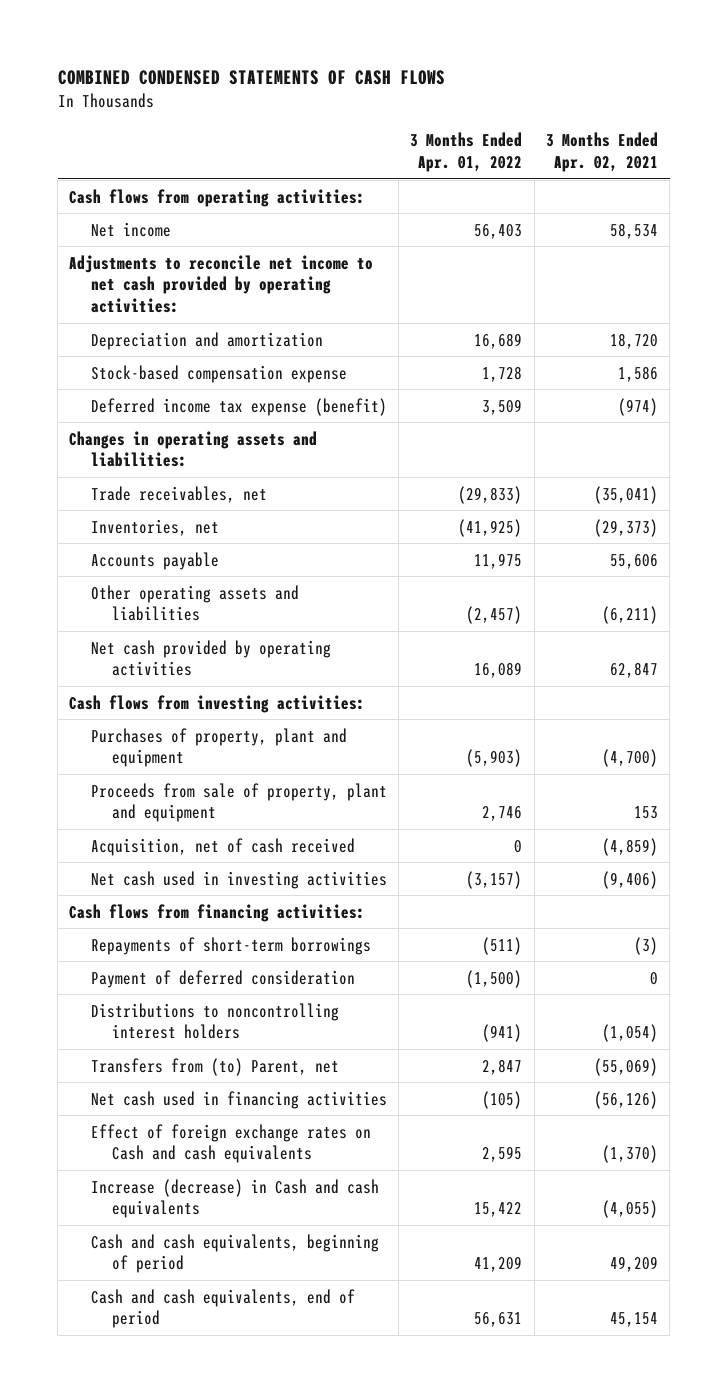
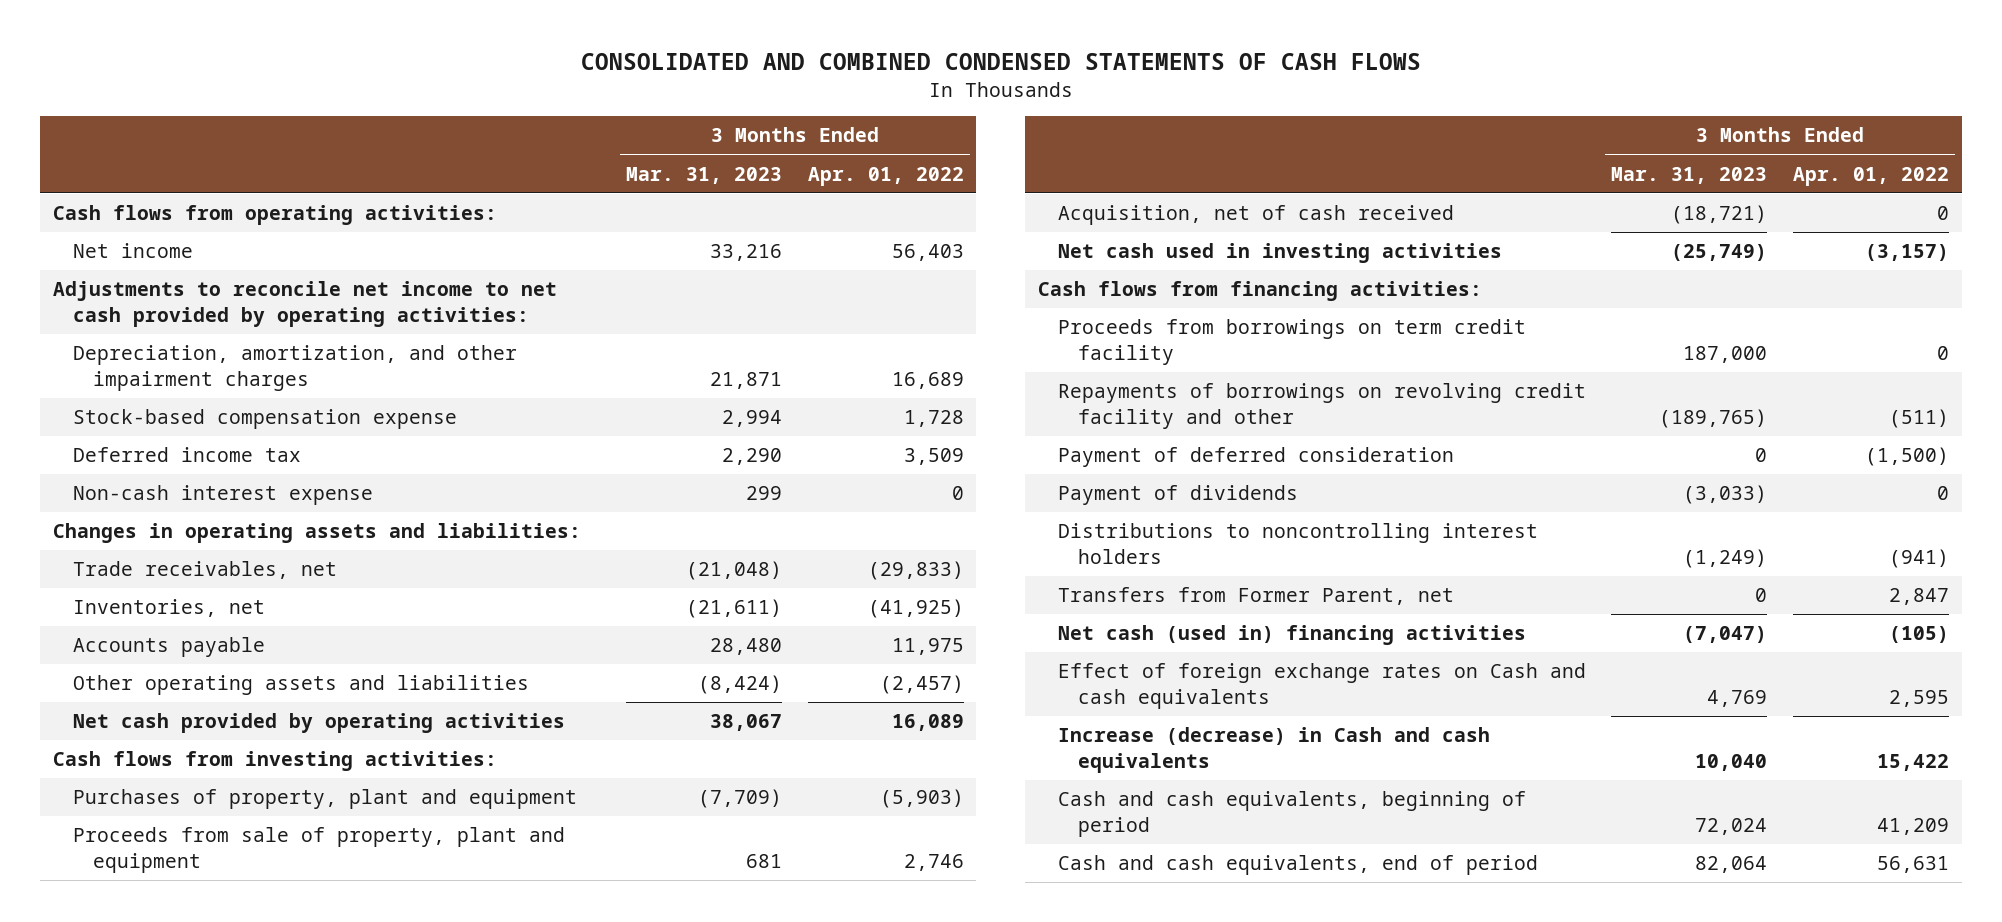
[57,69,445,85] COMBINED CONDENSED STATEMENTS OF CASH FLOWS -> [580,53,1421,71] CONSOLIDATED AND COMBINED CONDENSED STATEMENTS OF CASH FLOWS
[545,132,658,173] 3 Months Ended Apr. 02, 2021 -> none
none -> [626,166,783,184] Mar. 31, 2023
[90,331,323,350] Depreciation and amortization -> [72,345,517,391] Depreciation, amortization, and other impairment charges
[90,397,387,416] Deferred income tax expense (benefit) -> [72,447,301,463] Deferred income tax
none -> [72,485,373,506] Non-cash interest expense
none -> [1057,319,1526,365] Proceeds from borrowings on term credit facility
[90,936,371,955] Repayments of short-term borrowings -> [1057,383,1586,429] Repayments of borrowings on revolving credit facility and other
none -> [1057,485,1298,506] Payment of dividends
[90,1057,339,1076] Transfers from (to) Parent, net -> [1057,587,1454,606] Transfers from Former Parent, net
[90,1090,387,1109] Net cash used in financing activities -> [1057,625,1526,646] Net cash (used in) financing activities

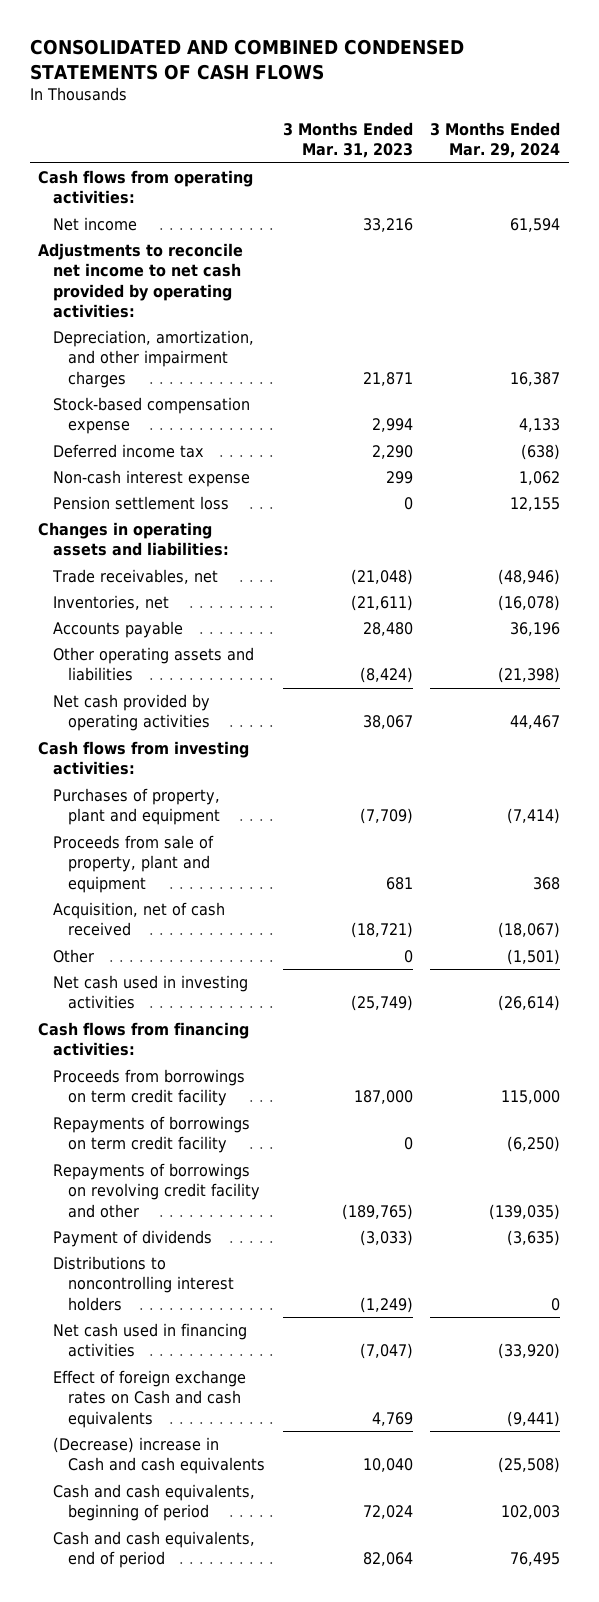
[807,166,964,186] Apr. 01, 2022 -> none
none -> [430,122,561,159] 3 Months Ended Mar. 29, 2024
none -> [53,496,230,511] Pension settlement loss
none -> [53,949,95,964] Other
none -> [53,1116,251,1154] Repayments of borrowings on term credit facility
[1057,447,1454,468] Payment of deferred consideration -> none
[1057,587,1454,606] Transfers from Former Parent, net -> none
[1057,625,1526,646] Net cash (used in) financing activities -> [53,1323,248,1358] Net cash used in financing activities
[1057,727,1490,773] Increase (decrease) in Cash and cash equivalents -> [53,1437,266,1475] (Decrease) increase in Cash and cash equivalents

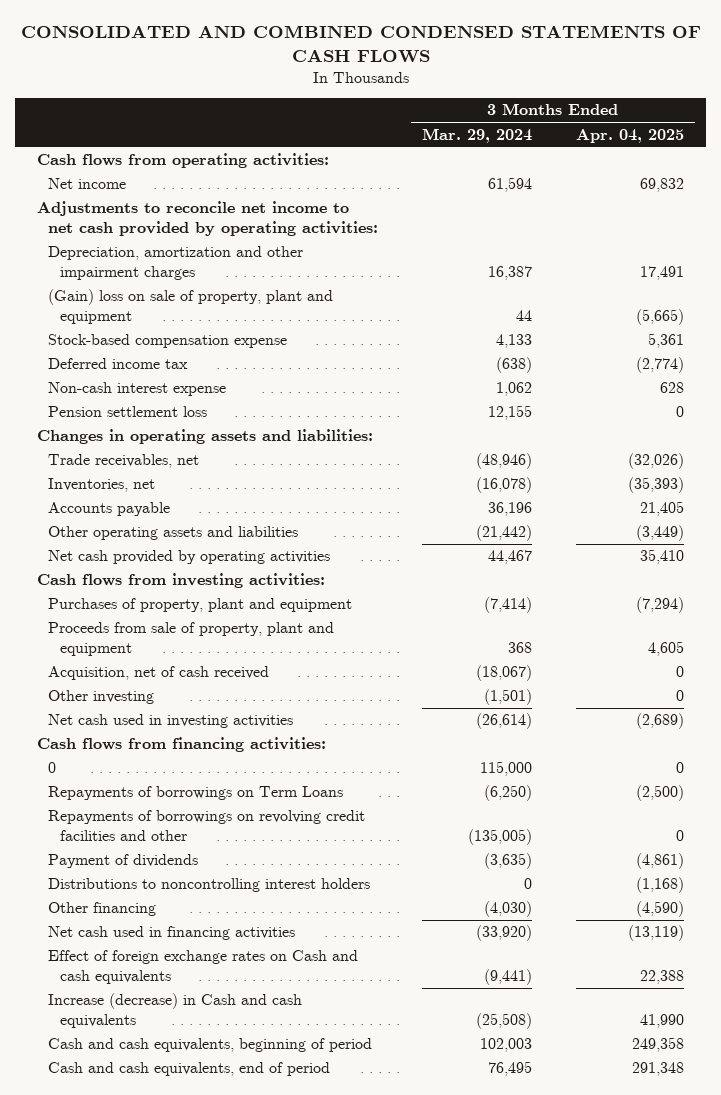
[282,122,413,159] 3 Months Ended Mar. 31, 2023 -> none
none -> [576,128,685,143] Apr. 04, 2025
[53,330,255,388] Depreciation, amortization, and other impairment charges -> [48,246,304,280] Depreciation, amortization and other impairment charges
none -> [48,289,334,324] (Gain) loss on sale of property, plant and equipment
[498,667,561,684] (21,398) -> [476,525,533,542] (21,442)
[53,949,95,964] Other -> [48,690,155,705] Other investing
[53,1069,246,1107] Proceeds from borrowings on term credit facility -> [48,762,57,774] 0
[53,1116,251,1154] Repayments of borrowings on term credit facility -> [48,786,344,801] Repayments of borrowings on Term Loans
[53,1163,261,1218] Repayments of borrowings on revolving credit facility and other -> [48,810,366,841] Repayments of borrowings on revolving credit facilities and other
[489,1203,561,1220] (139,035) -> [468,828,533,845] (135,005)
none -> [48,902,157,917] Other financing
[53,1437,266,1475] (Decrease) increase in Cash and cash equivalents -> [48,993,303,1028] Increase (decrease) in Cash and cash equivalents

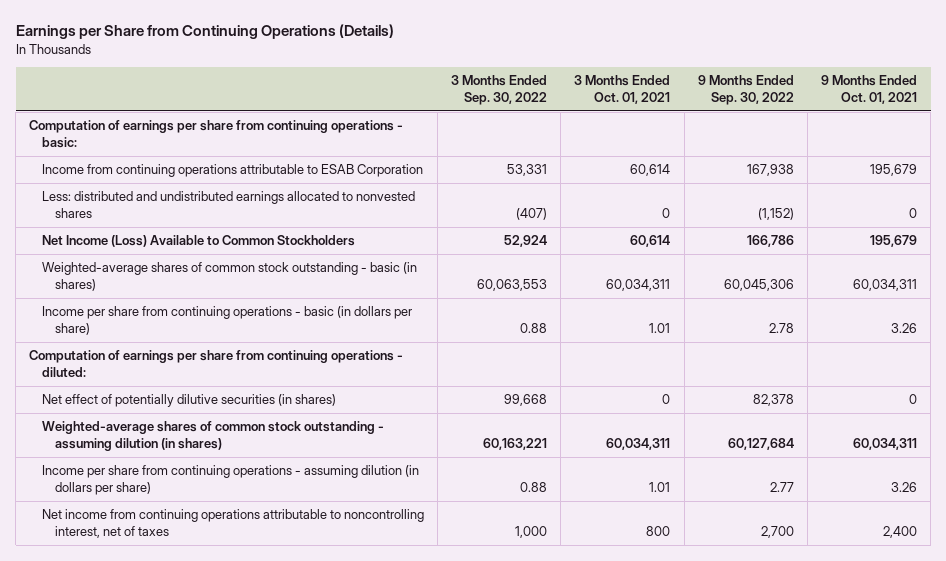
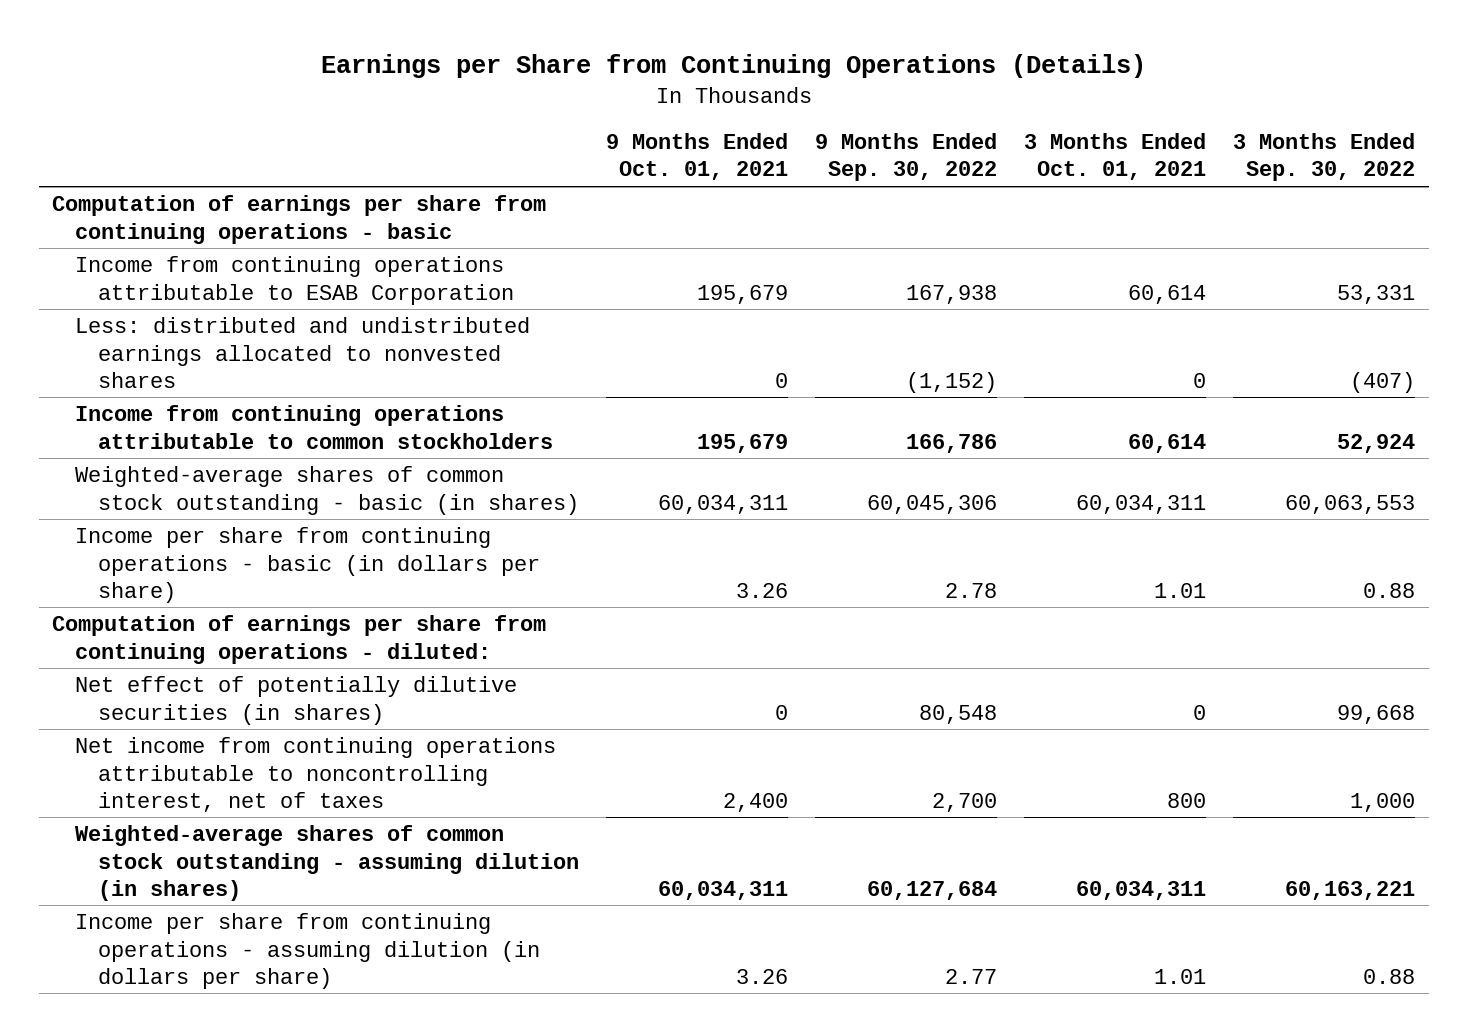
[29,120,404,149] Computation of earnings per share from continuing operations - basic: -> [52,195,547,244] Computation of earnings per share from continuing operations - basic
[42,235,356,248] Net Income (Loss) Available to Common Stockholders -> [75,405,554,449] Income from continuing operations attributable to common stockholders
[752,394,794,407] 82,378 -> [919,704,998,724] 80,548
[42,509,425,539] Net income from continuing operations attributable to noncontrolling interest, net of taxes -> [75,737,557,812] Net income from continuing operations attributable to noncontrolling interest, net of taxes

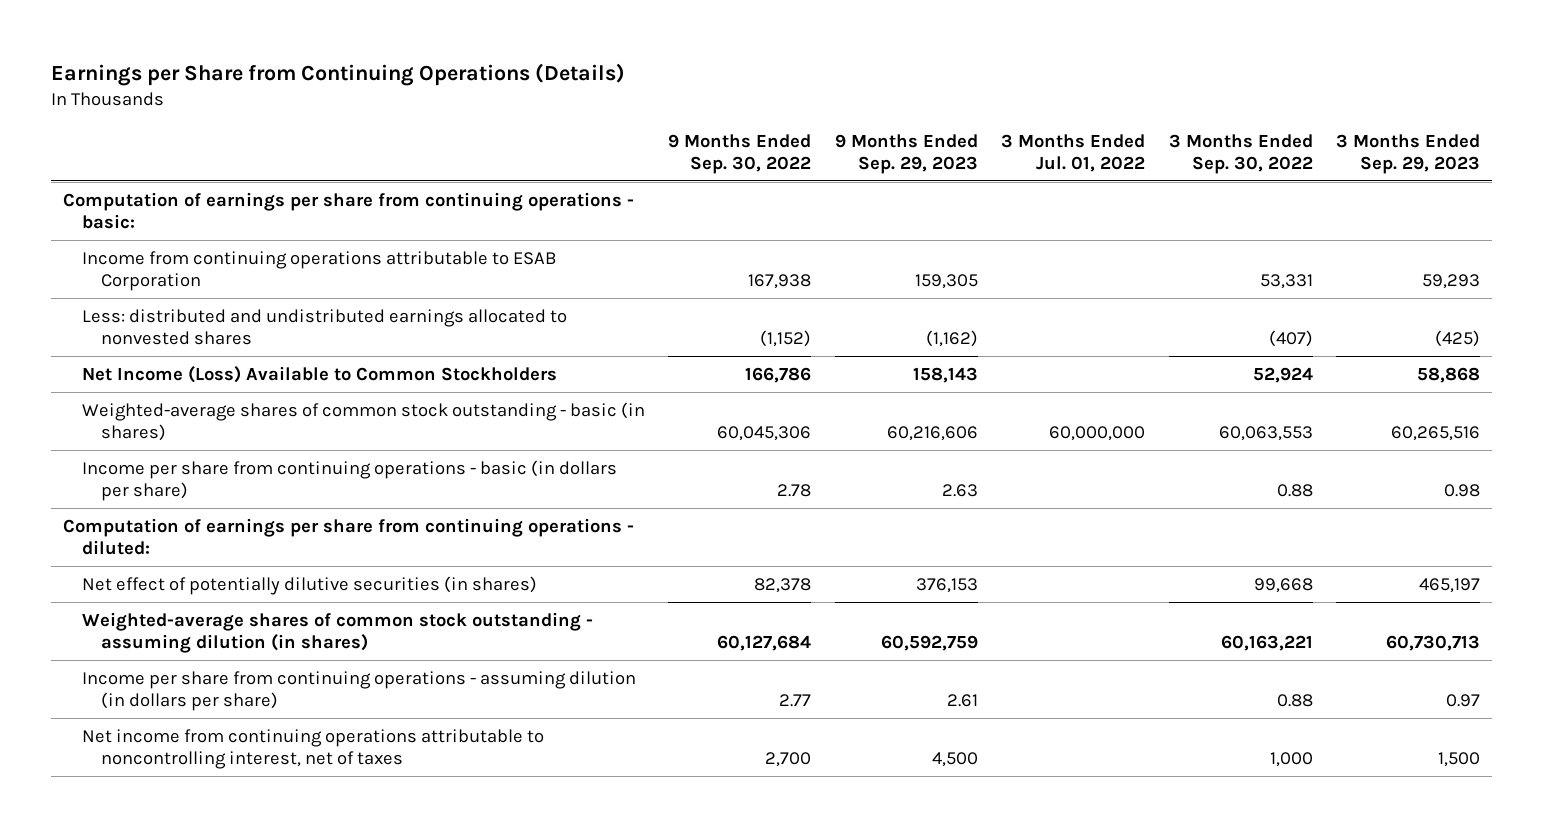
[606,133,789,181] 9 Months Ended Oct. 01, 2021 -> none
[1024,133,1207,181] 3 Months Ended Oct. 01, 2021 -> none
none -> [834,134,978,174] 9 Months Ended Sep. 29, 2023
none -> [1001,134,1146,172] 3 Months Ended Jul. 01, 2022
none -> [1336,134,1481,174] 3 Months Ended Sep. 29, 2023
[52,195,547,244] Computation of earnings per share from continuing operations - basic -> [62,191,634,229] Computation of earnings per share from continuing operations - basic:
[75,405,554,449] Income from continuing operations attributable to common stockholders -> [81,365,557,383] Net Income (Loss) Available to Common Stockholders
[919,704,998,724] 80,548 -> [754,577,812,593] 82,378
[75,737,557,812] Net income from continuing operations attributable to noncontrolling interest, net of taxes -> [81,728,544,769] Net income from continuing operations attributable to noncontrolling interest, net of taxes

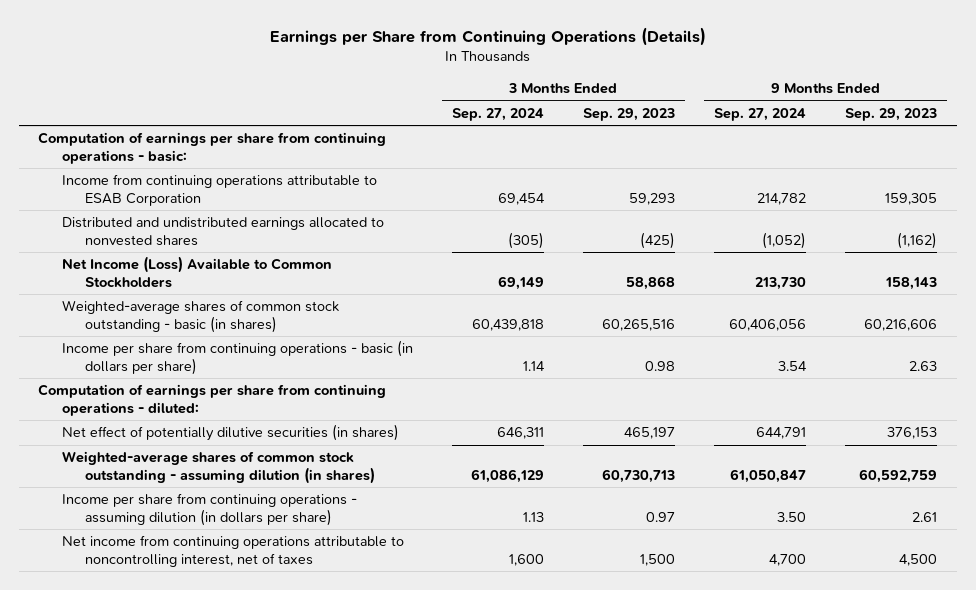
[668,134,812,174] 9 Months Ended Sep. 30, 2022 -> none
[1001,134,1146,172] 3 Months Ended Jul. 01, 2022 -> none
[1168,134,1313,174] 3 Months Ended Sep. 30, 2022 -> none
none -> [451,107,544,121] Sep. 27, 2024
none -> [714,107,807,121] Sep. 27, 2024
[81,308,567,345] Less: distributed and undistributed earnings allocated to nonvested shares -> [61,217,384,246] Distributed and undistributed earnings allocated to nonvested shares

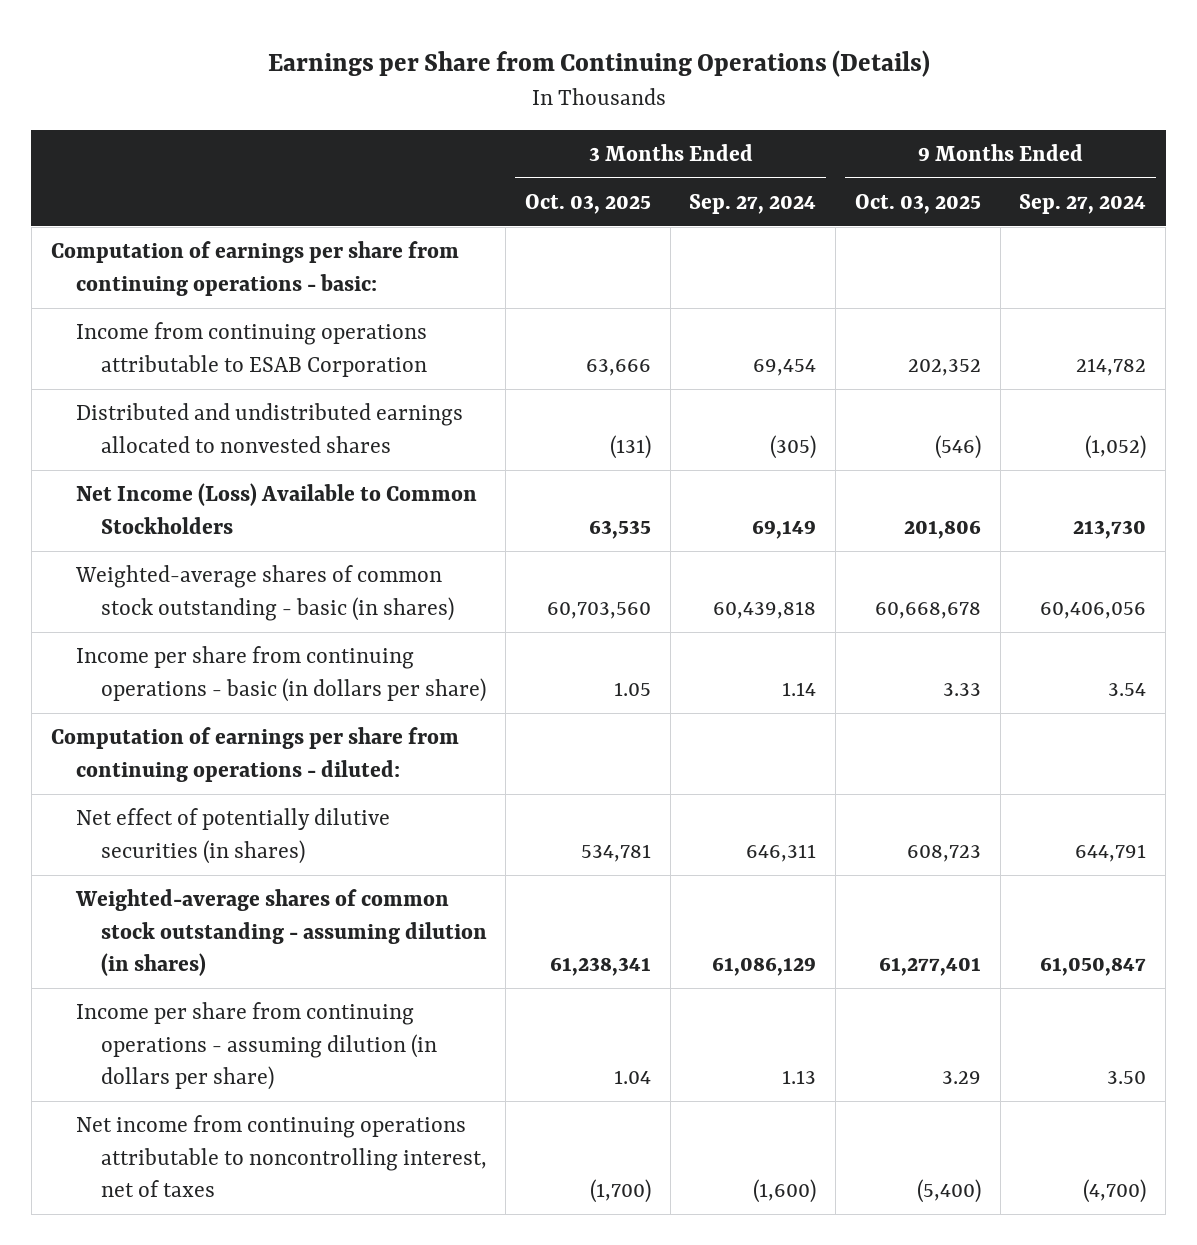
[582,107,675,121] Sep. 29, 2023 -> none
[845,107,938,121] Sep. 29, 2023 -> none
none -> [525,194,652,215] Oct. 03, 2025
none -> [854,194,981,215] Oct. 03, 2025
[508,553,544,566] 1,600 -> [753,1179,817,1204] (1,600)
[769,553,807,566] 4,700 -> [1083,1179,1147,1204] (4,700)

